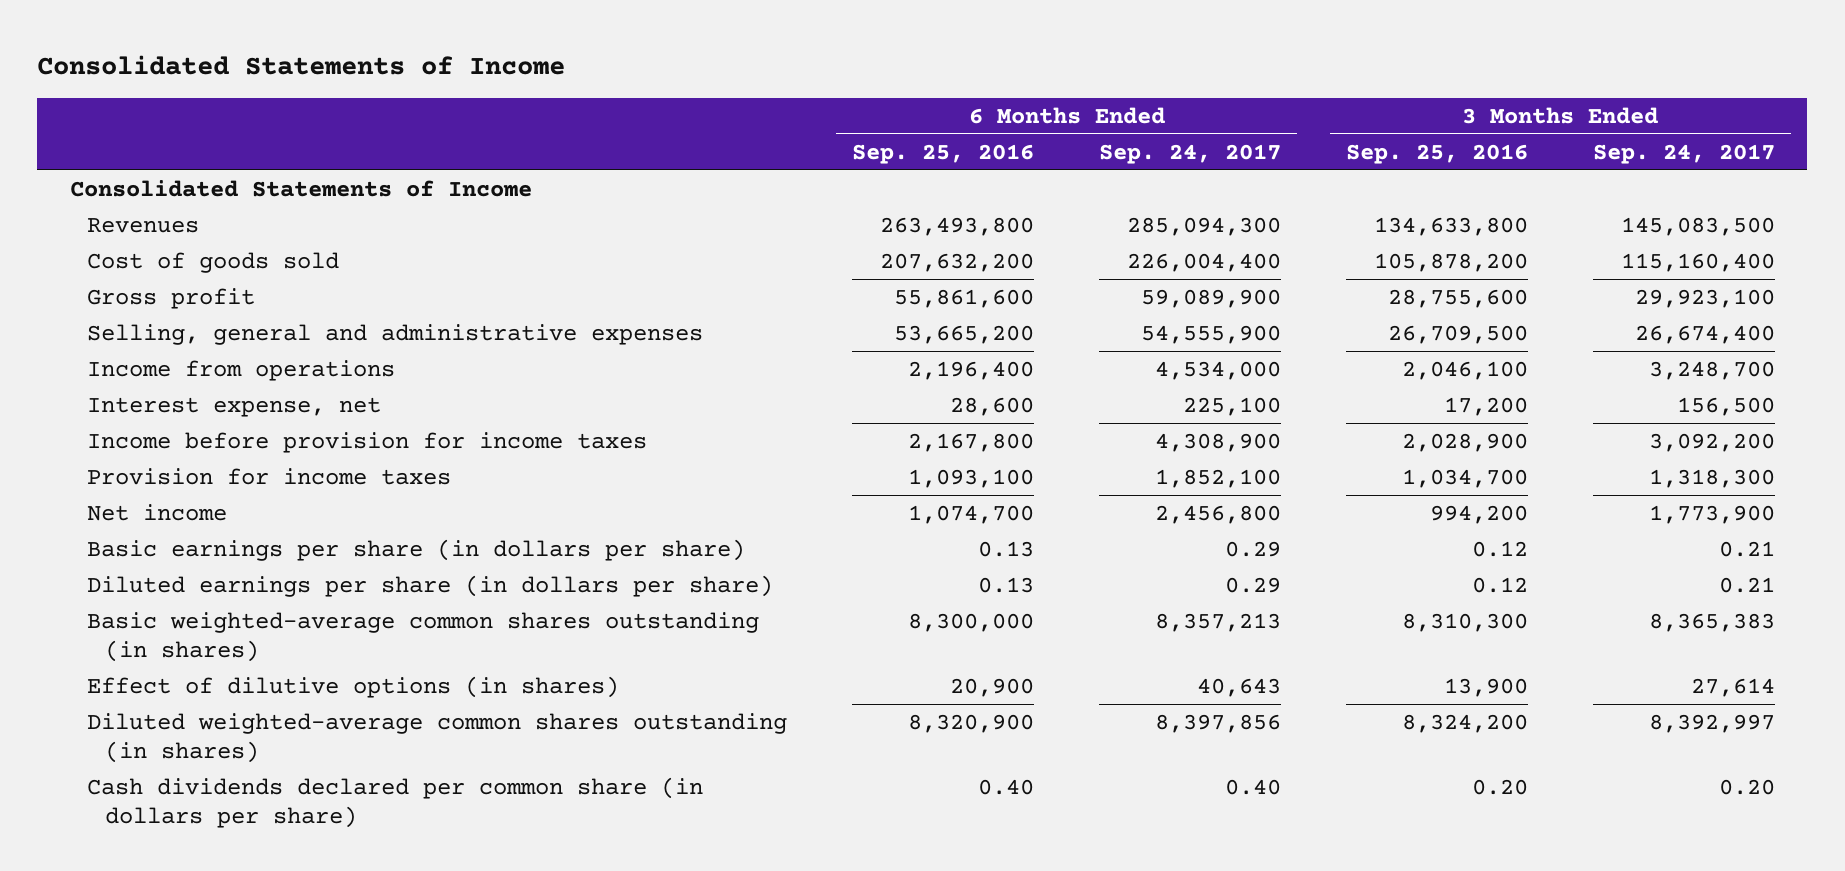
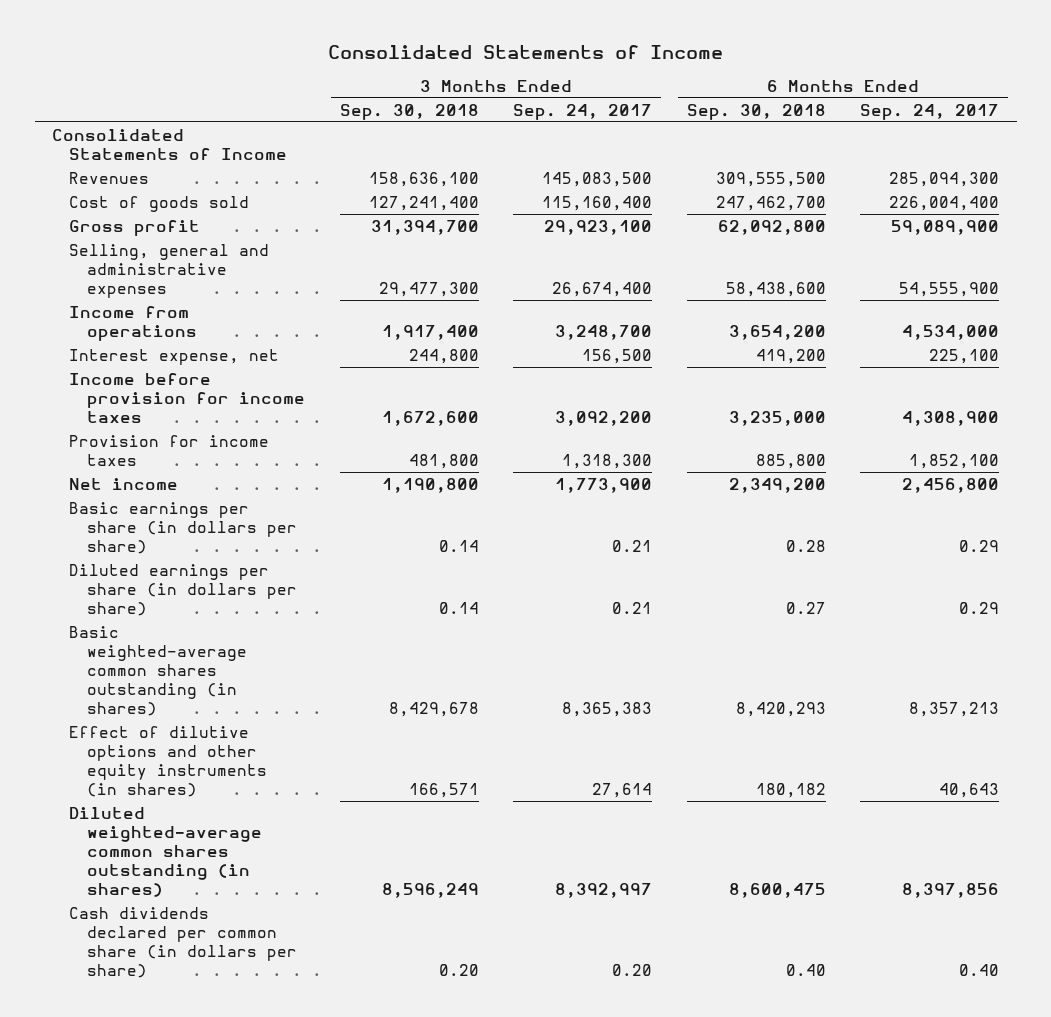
[852,143,1035,164] Sep. 25, 2016 -> none
[1345,143,1528,164] Sep. 25, 2016 -> none
none -> [339,103,479,120] Sep. 30, 2018
none -> [686,103,826,120] Sep. 30, 2018
[87,675,620,698] Effect of dilutive options (in shares) -> [69,725,267,798] Effect of dilutive options and other equity instruments (in shares)

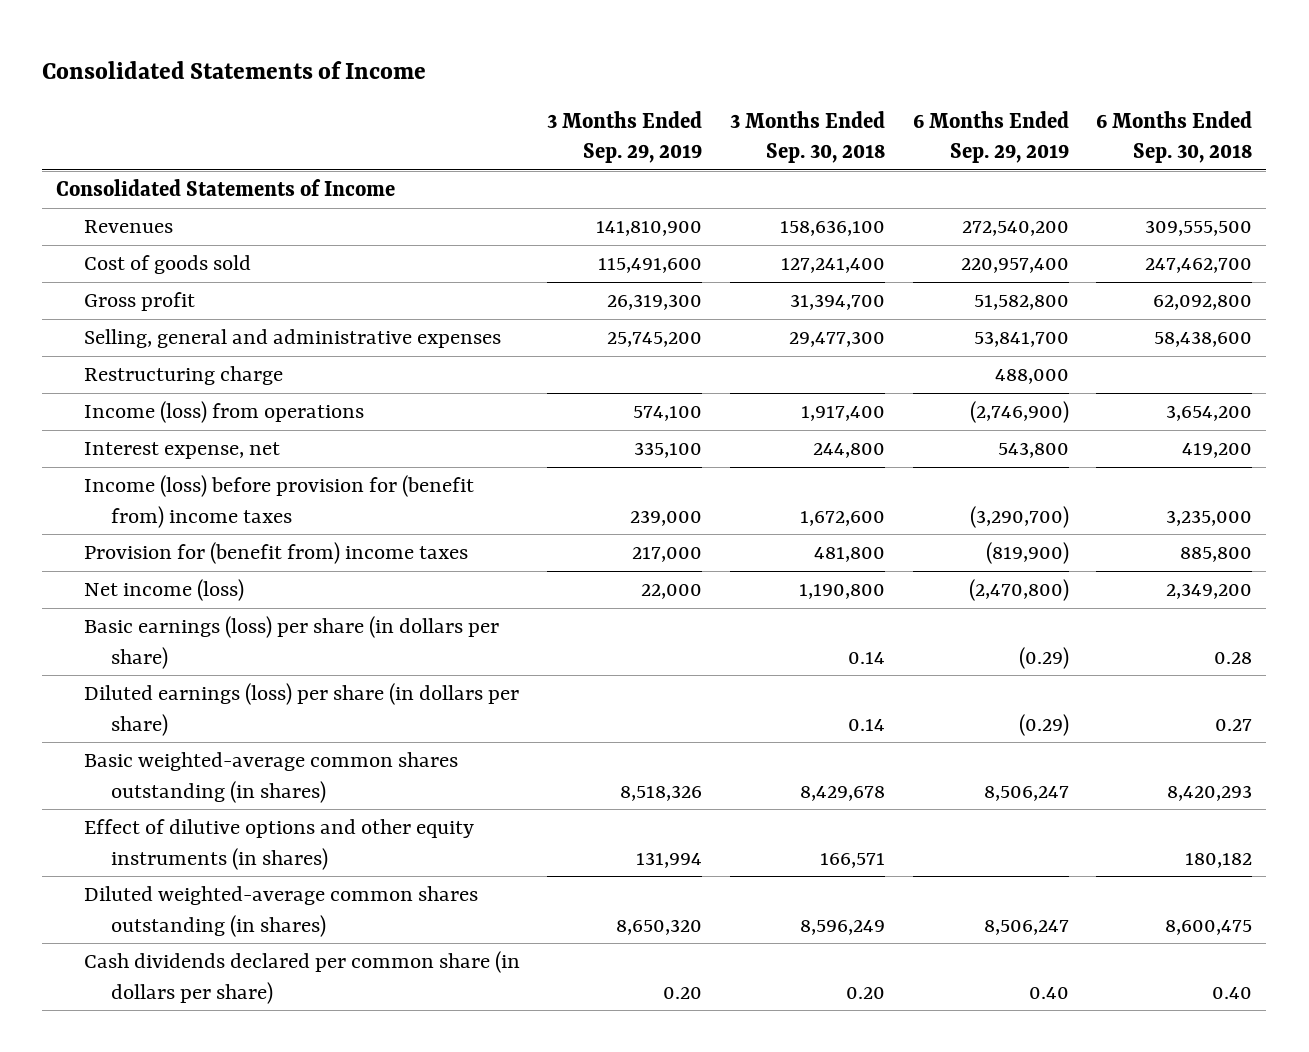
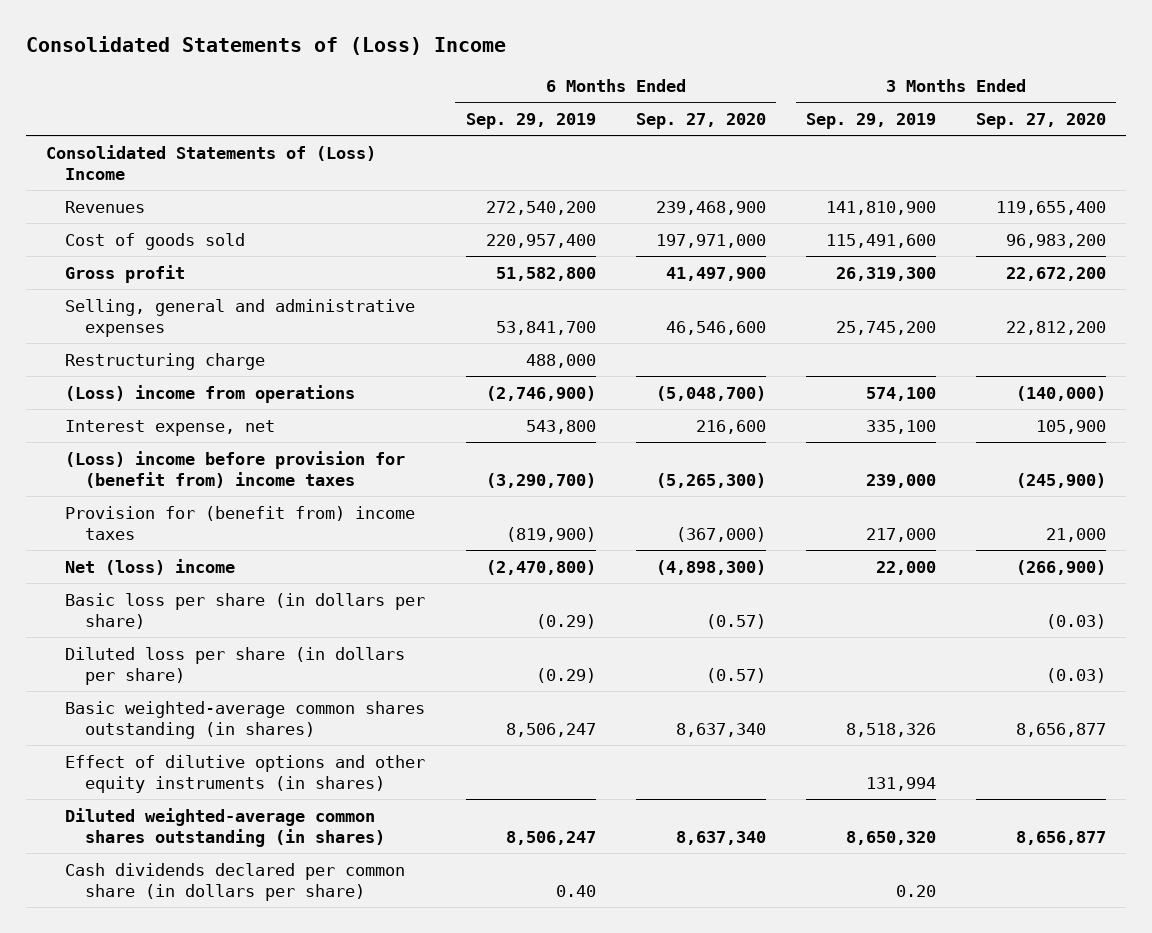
[42,61,427,80] Consolidated Statements of Income -> [25,35,506,55] Consolidated Statements of (Loss) Income
[729,110,885,164] 3 Months Ended Sep. 30, 2018 -> none
[1096,110,1253,164] 6 Months Ended Sep. 30, 2018 -> none
none -> [635,112,766,129] Sep. 27, 2020
none -> [976,112,1107,129] Sep. 27, 2020
[56,179,396,197] Consolidated Statements of Income -> [45,144,376,180] Consolidated Statements of (Loss) Income
[83,401,364,424] Income (loss) from operations -> [65,384,356,403] (Loss) income from operations
[83,475,474,528] Income (loss) before provision for (benefit from) income taxes -> [65,450,406,488] (Loss) income before provision for (benefit from) income taxes
[83,579,244,602] Net income (loss) -> [65,558,236,575] Net (loss) income
[83,616,499,669] Basic earnings (loss) per share (in dollars per share) -> [65,592,426,629] Basic loss per share (in dollars per share)
[83,683,519,736] Diluted earnings (loss) per share (in dollars per share) -> [65,646,406,685] Diluted loss per share (in dollars per share)

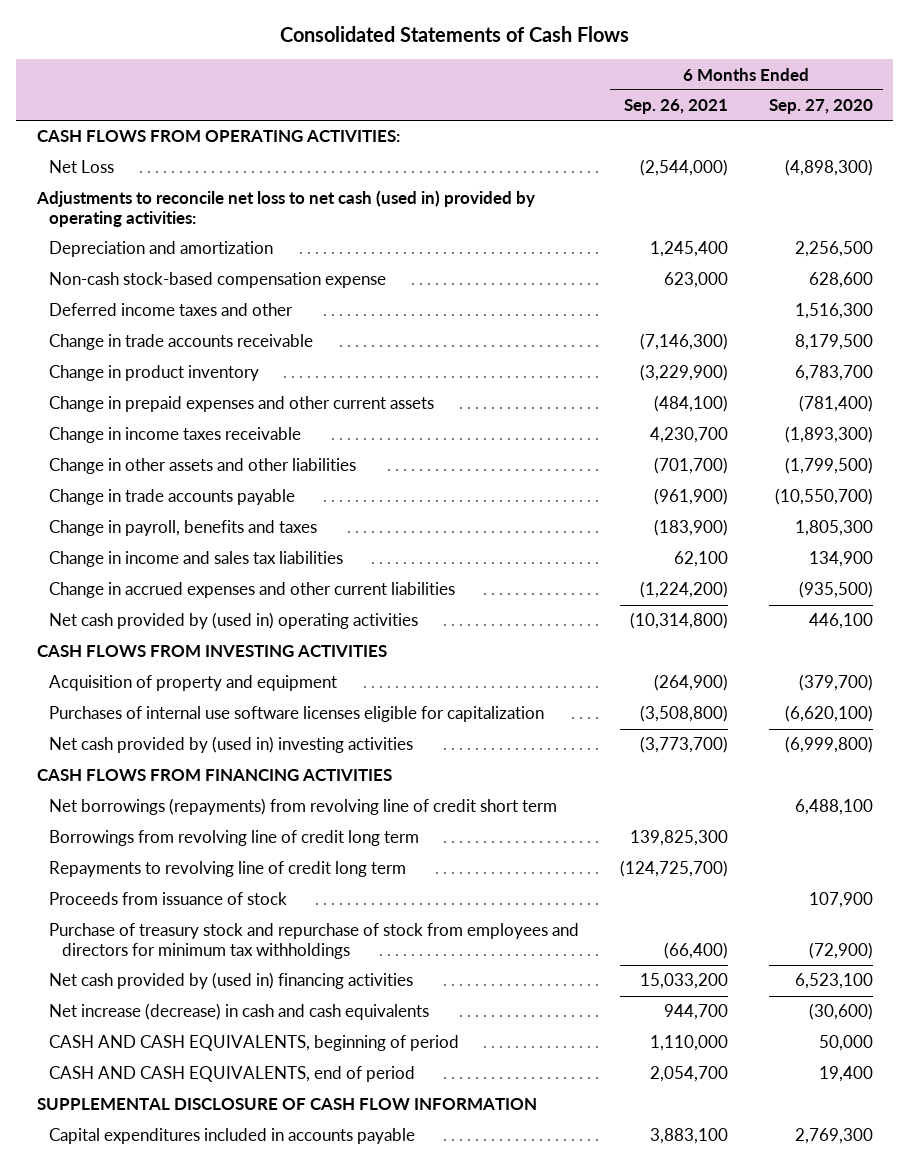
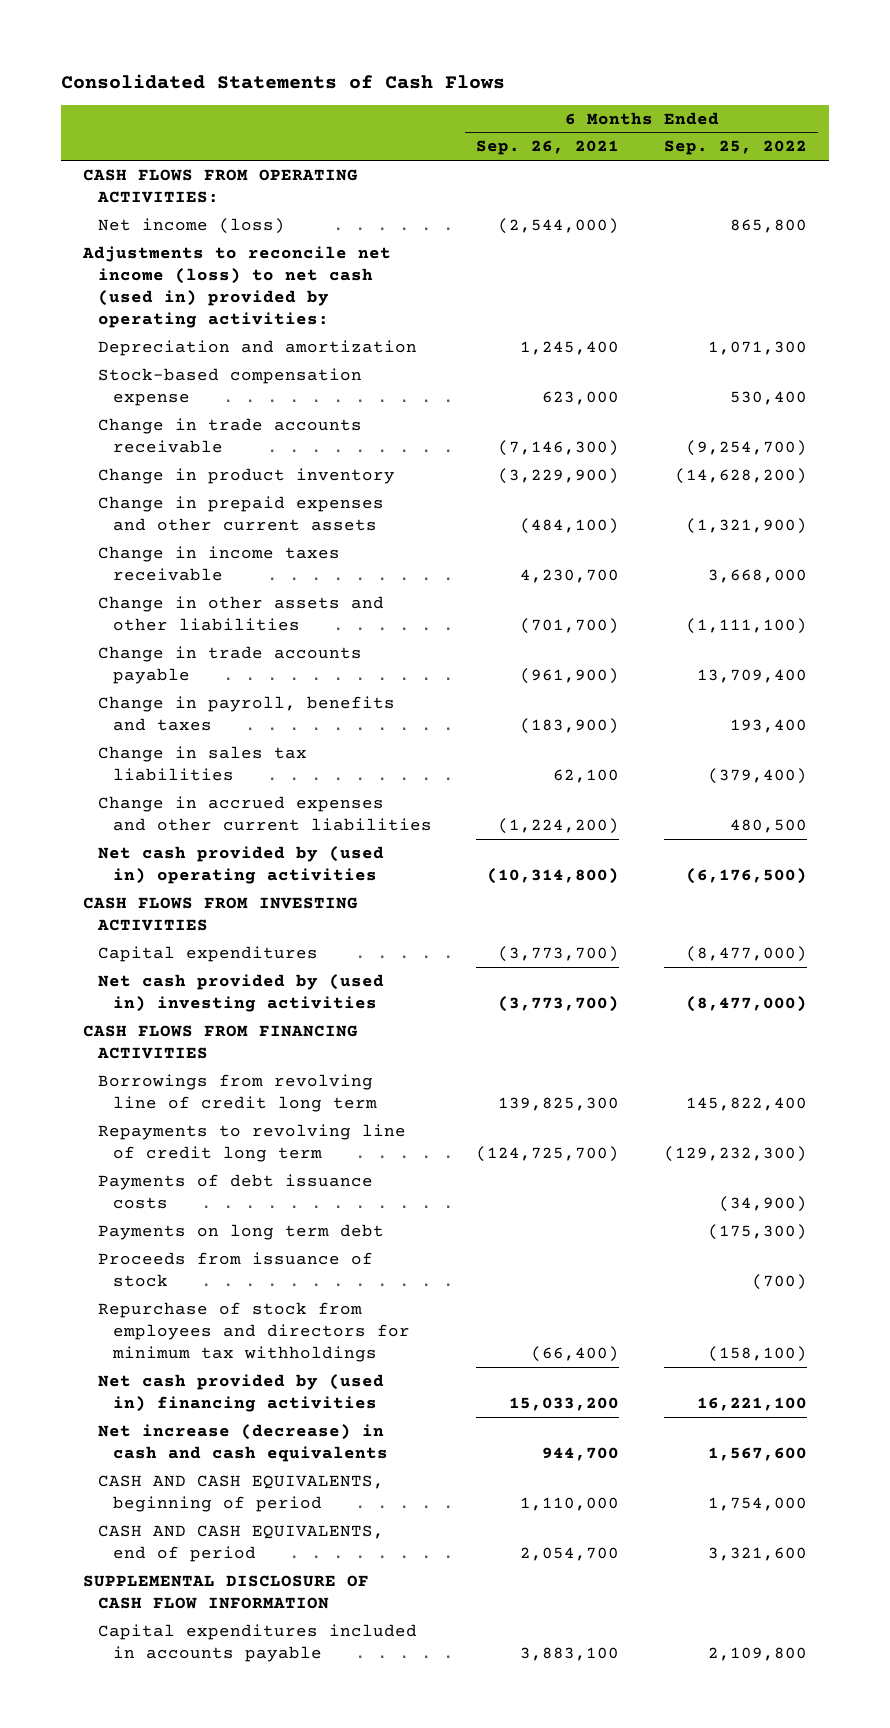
[768,99,873,115] Sep. 27, 2020 -> none
none -> [664,140,808,156] Sep. 25, 2022
[49,160,115,174] Net Loss -> [97,217,285,234] Net income (loss)
[35,190,535,227] Adjustments to reconcile net loss to net cash (used in) provided by operating activities: -> [81,245,391,329] Adjustments to reconcile net income (loss) to net cash (used in) provided by operating activities:
[49,303,294,317] Deferred income taxes and other -> none
[49,272,387,289] Non-cash stock-based compensation expense -> [97,367,362,406] Stock-based compensation expense
[49,551,344,568] Change in income and sales tax liabilities -> [97,745,307,781] Change in sales tax liabilities
[49,675,338,692] Acquisition of property and equipment -> none
[49,706,545,723] Purchases of internal use software licenses eligible for capitalization -> none
none -> [97,945,318,962] Capital expenditures
[49,798,558,816] Net borrowings (repayments) from revolving line of credit short term -> none
none -> [97,1173,373,1209] Payments of debt issuance costs
none -> [97,1223,384,1240] Payments on long term debt
[49,923,580,959] Purchase of treasury stock and repurchase of stock from employees and directors for minimum tax withholdings -> [97,1301,410,1363] Repurchase of stock from employees and directors for minimum tax withholdings

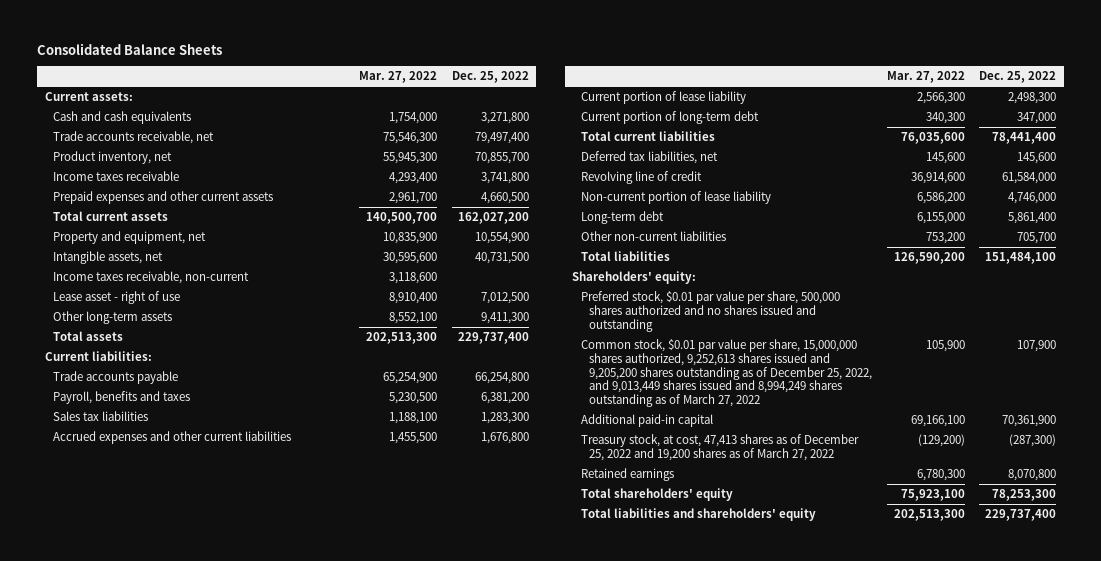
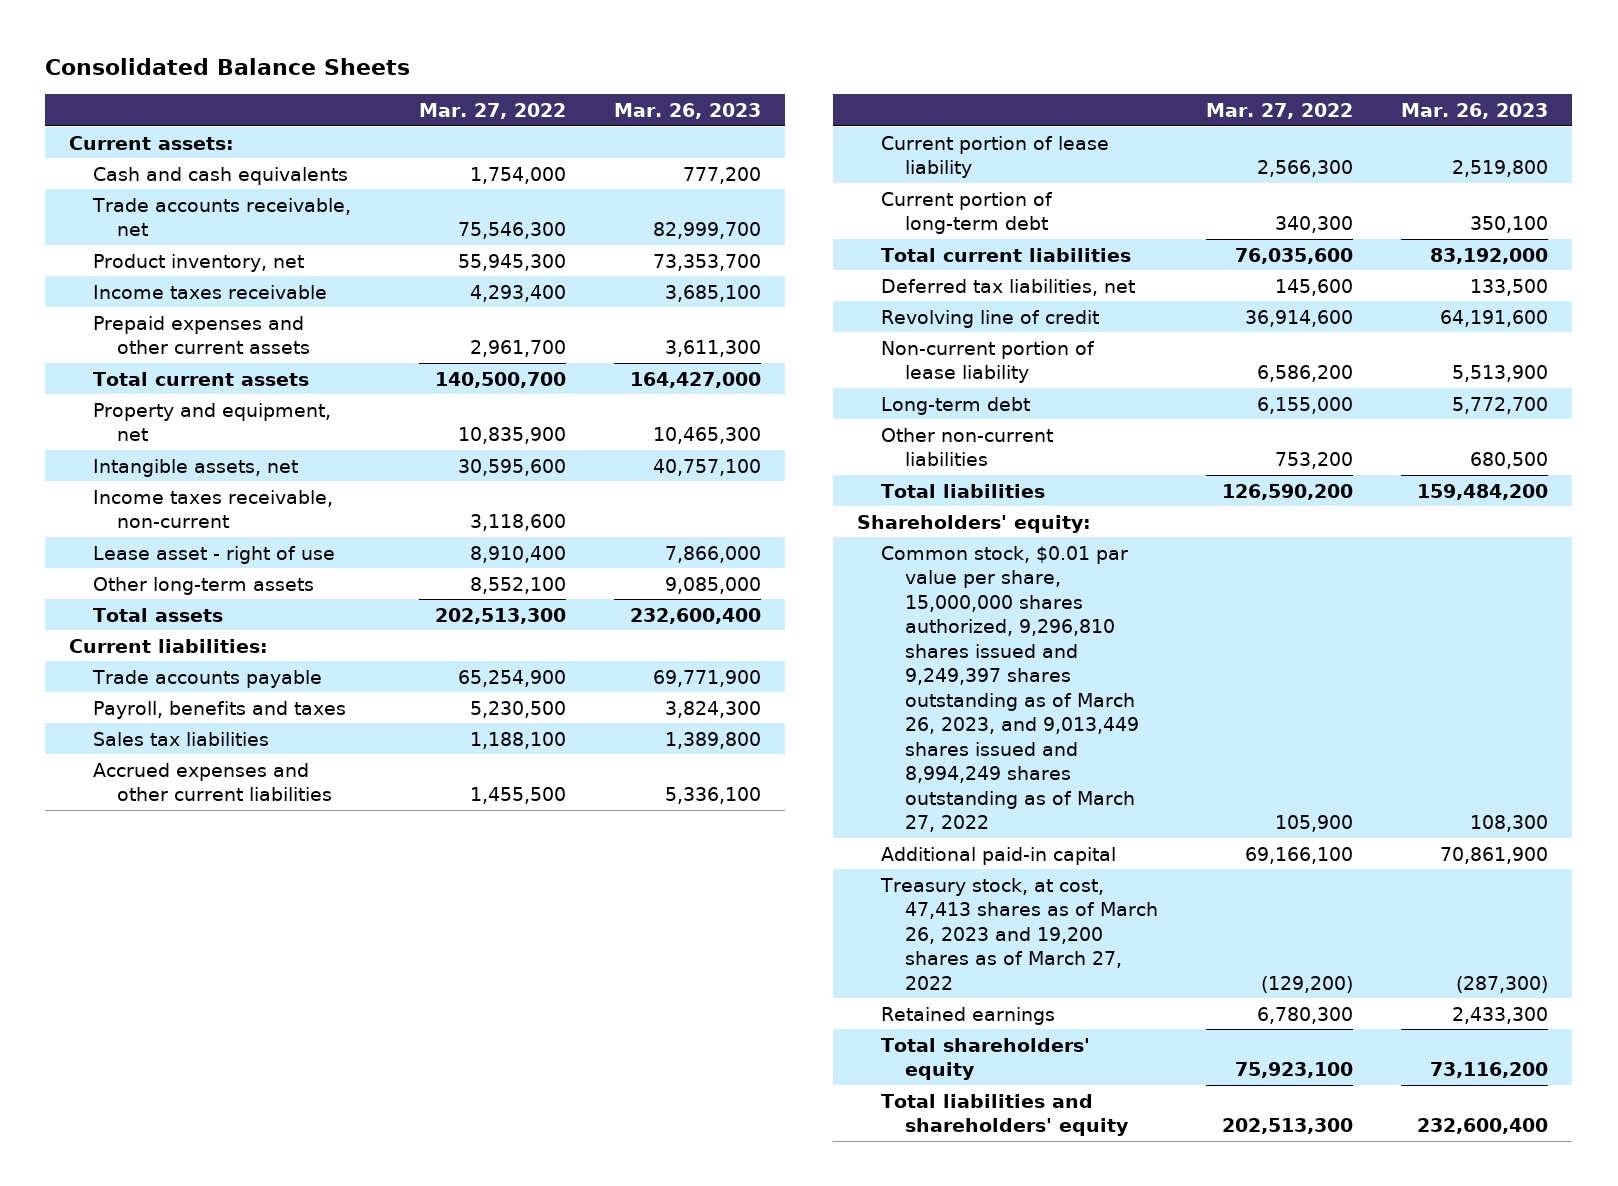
[451,71,529,84] Dec. 25, 2022 -> none
none -> [613,102,761,119] Mar. 26, 2023
[580,291,840,332] Preferred stock, $0.01 par value per share, 500,000 shares authorized and no shares issued and outstanding -> none
[580,339,873,408] Common stock, $0.01 par value per share, 15,000,000 shares authorized, 9,252,613 shares issued and 9,205,200 shares outstanding as of December 25, 2022, and 9,013,449 shares issued and 8,994,249 shares outstanding as of March 27, 2022 -> [880,545,1139,833] Common stock, $0.01 par value per share, 15,000,000 shares authorized, 9,296,810 shares issued and 9,249,397 shares outstanding as of March 26, 2023, and 9,013,449 shares issued and 8,994,249 shares outstanding as of March 27, 2022
[580,434,859,461] Treasury stock, at cost, 47,413 shares as of December 25, 2022 and 19,200 shares as of March 27, 2022 -> [879,877,1158,990] Treasury stock, at cost, 47,413 shares as of March 26, 2023 and 19,200 shares as of March 27, 2022

